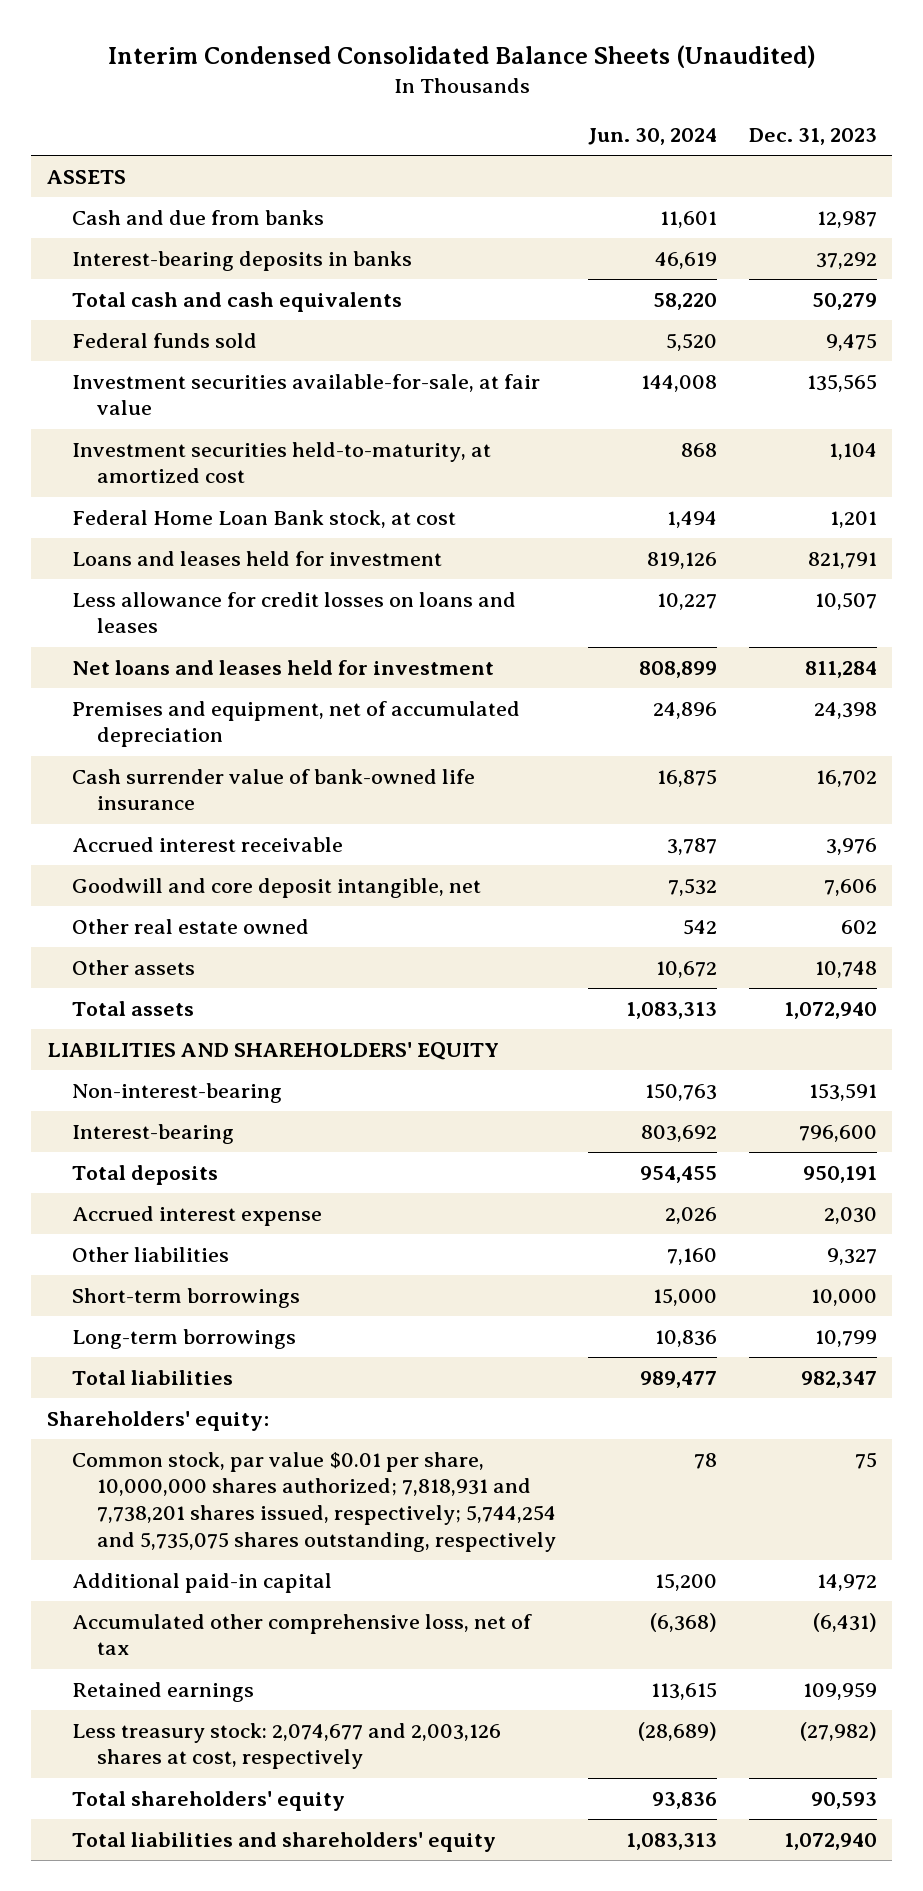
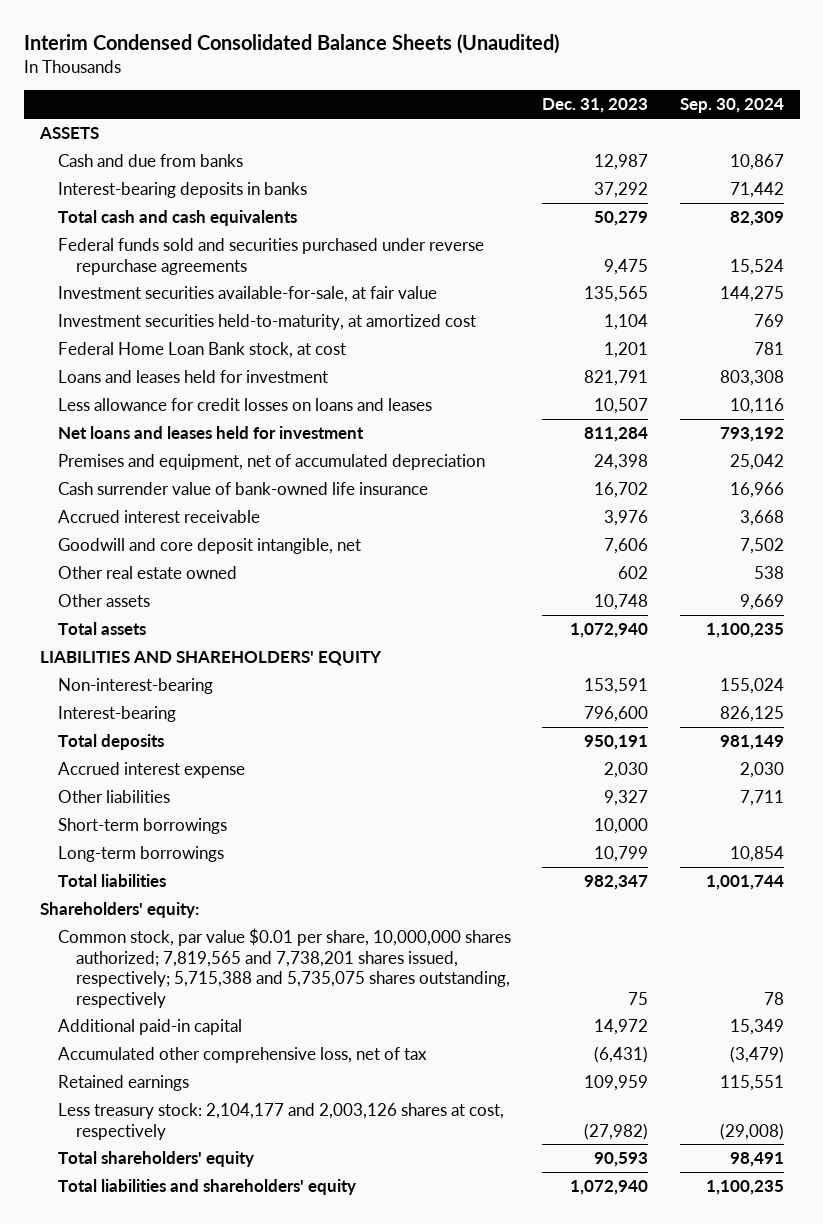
[587,128,717,146] Jun. 30, 2024 -> none
none -> [679,98,784,114] Sep. 30, 2024
[71,332,257,348] Federal funds sold -> [57,238,484,275] Federal funds sold and securities purchased under reverse repurchase agreements
[71,1451,556,1552] Common stock, par value $0.01 per share, 10,000,000 shares authorized; 7,818,931 and 7,738,201 shares issued, respectively; 5,744,254 and 5,735,075 shares outstanding, respectively -> [57,928,511,1008] Common stock, par value $0.01 per share, 10,000,000 shares authorized; 7,819,565 and 7,738,201 shares issued, respectively; 5,715,388 and 5,735,075 shares outstanding, respectively
[71,1722,501,1770] Less treasury stock: 2,074,677 and 2,003,126 shares at cost, respectively -> [57,1103,504,1140] Less treasury stock: 2,104,177 and 2,003,126 shares at cost, respectively

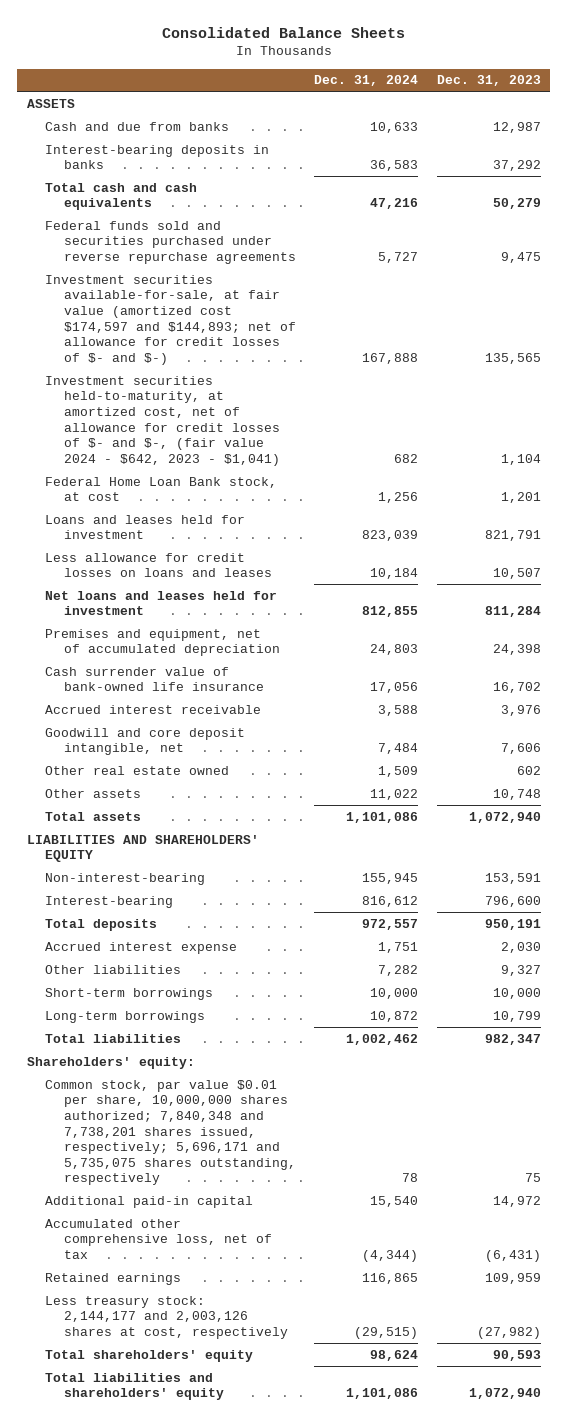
[23,34,559,55] Interim Condensed Consolidated Balance Sheets (Unaudited) -> [161,26,405,38] Consolidated Balance Sheets
[679,98,784,114] Sep. 30, 2024 -> none
none -> [314,75,419,87] Dec. 31, 2024
[57,286,437,303] Investment securities available-for-sale, at fair value -> [45,274,296,365] Investment securities available-for-sale, at fair value (amortized cost $174,597 and $144,893; net of allowance for credit losses of $- and $-)
[57,314,476,331] Investment securities held-to-maturity, at amortized cost -> [45,375,280,466] Investment securities held-to-maturity, at amortized cost, net of allowance for credit losses of $- and $-, (fair value 2024 - $642, 2023 - $1,041)
[57,928,511,1008] Common stock, par value $0.01 per share, 10,000,000 shares authorized; 7,819,565 and 7,738,201 shares issued, respectively; 5,715,388 and 5,735,075 shares outstanding, respectively -> [45,1079,296,1186] Common stock, par value $0.01 per share, 10,000,000 shares authorized; 7,840,348 and 7,738,201 shares issued, respectively; 5,696,171 and 5,735,075 shares outstanding, respectively
[57,1103,504,1140] Less treasury stock: 2,104,177 and 2,003,126 shares at cost, respectively -> [45,1295,288,1339] Less treasury stock: 2,144,177 and 2,003,126 shares at cost, respectively

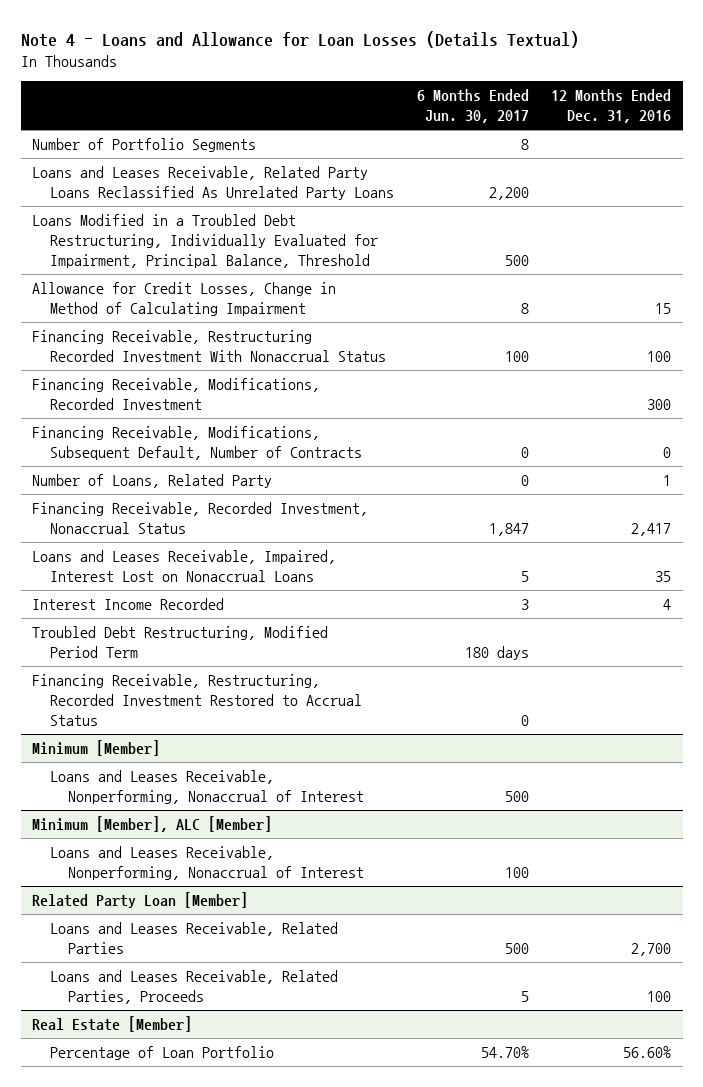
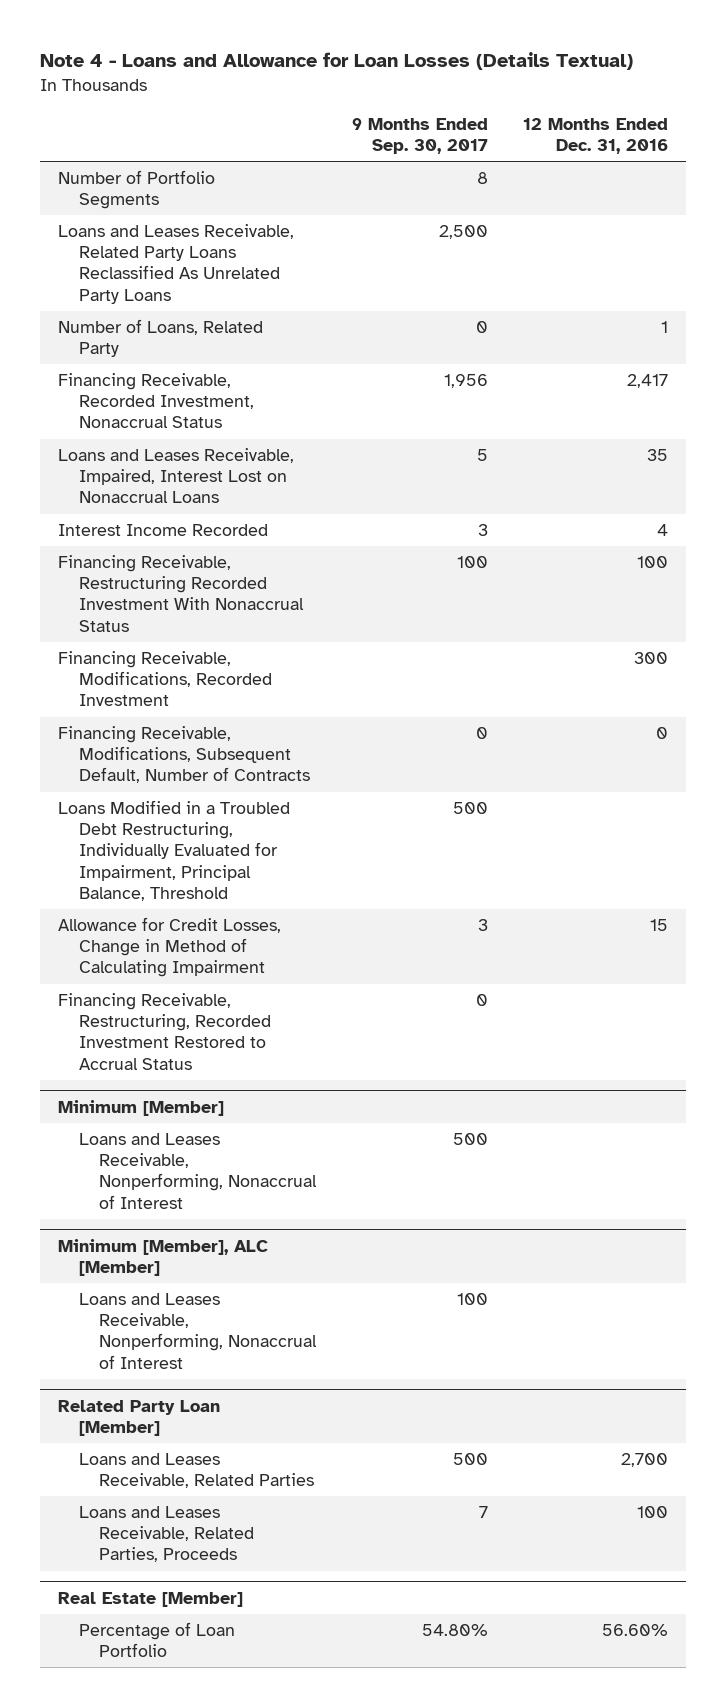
[416,89,529,124] 6 Months Ended Jun. 30, 2017 -> none
none -> [351,117,488,155] 9 Months Ended Sep. 30, 2017
[31,625,328,658] Troubled Debt Restructuring, Modified Period Term -> none
[31,329,387,362] Financing Receivable, Restructuring Recorded Investment With Nonaccrual Status -> [57,554,304,632] Financing Receivable, Restructuring Recorded Investment With Nonaccrual Status
[31,377,320,410] Financing Receivable, Modifications, Recorded Investment -> [57,650,272,707] Financing Receivable, Modifications, Recorded Investment
[31,425,363,460] Financing Receivable, Modifications, Subsequent Default, Number of Contracts -> [57,725,310,784] Financing Receivable, Modifications, Subsequent Default, Number of Contracts
[31,213,379,268] Loans Modified in a Troubled Debt Restructuring, Individually Evaluated for Impairment, Principal Balance, Threshold -> [57,799,290,901] Loans Modified in a Troubled Debt Restructuring, Individually Evaluated for Impairment, Principal Balance, Threshold
[31,281,336,316] Allowance for Credit Losses, Change in Method of Calculating Impairment -> [57,916,281,978] Allowance for Credit Losses, Change in Method of Calculating Impairment

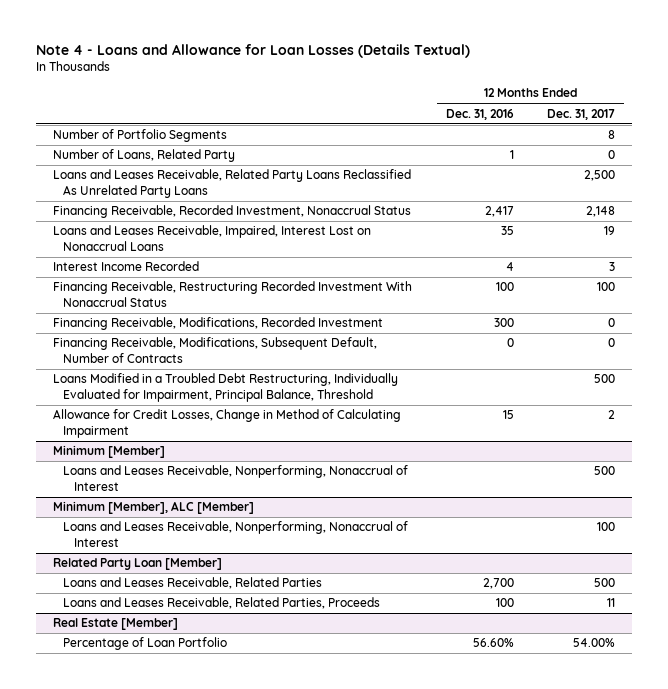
[351,117,488,155] 9 Months Ended Sep. 30, 2017 -> none
none -> [547,108,616,120] Dec. 31, 2017
[57,223,294,304] Loans and Leases Receivable, Related Party Loans Reclassified As Unrelated Party Loans -> [52,169,411,198] Loans and Leases Receivable, Related Party Loans Reclassified As Unrelated Party Loans
[57,992,271,1070] Financing Receivable, Restructuring, Recorded Investment Restored to Accrual Status -> none

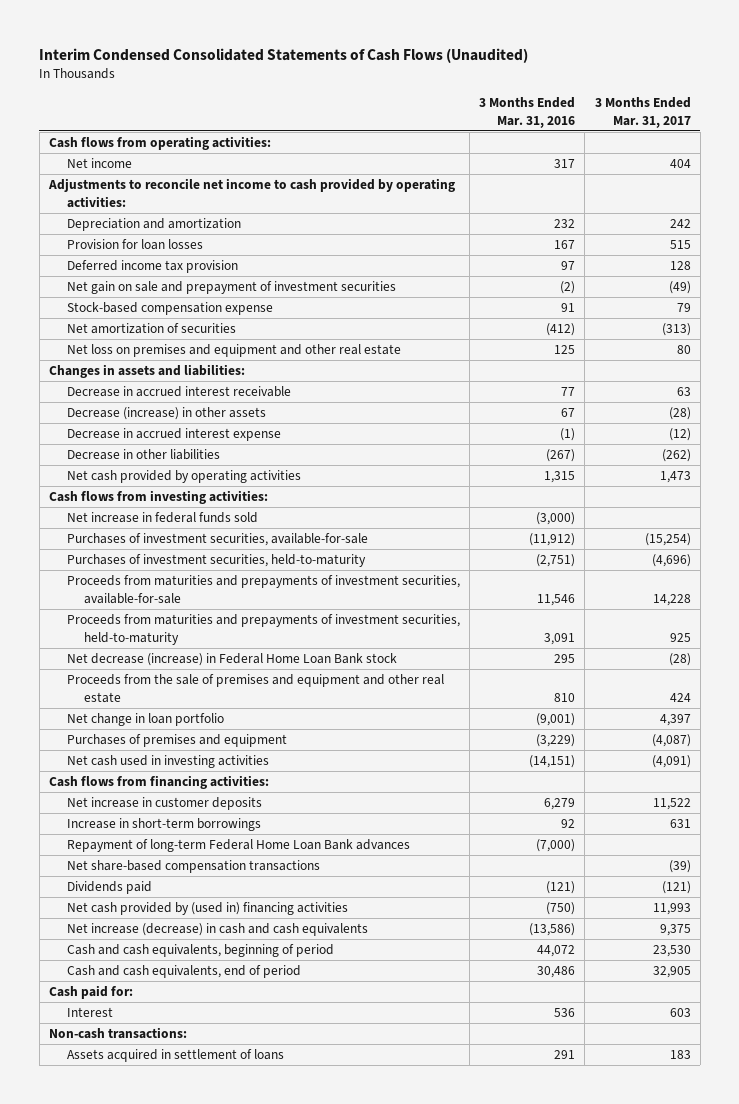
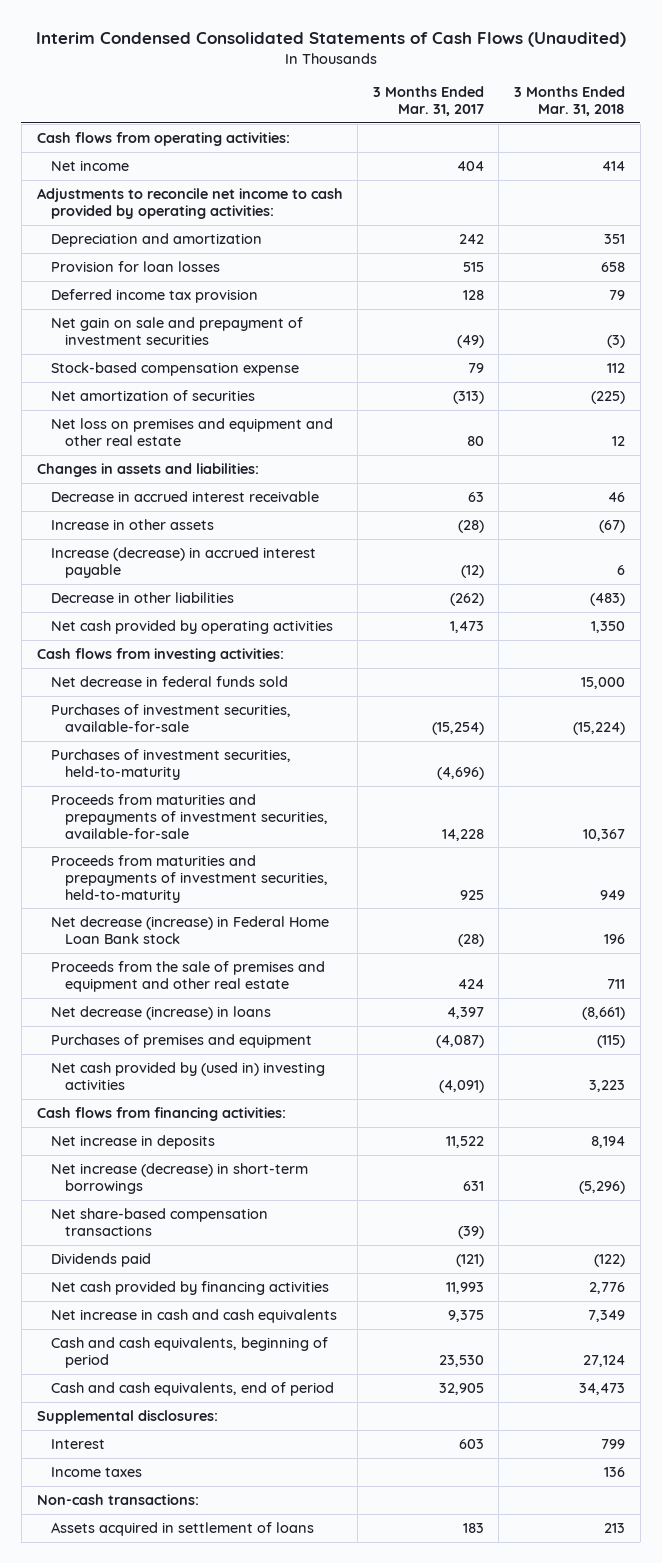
[479,97,576,128] 3 Months Ended Mar. 31, 2016 -> none
none -> [514,86,626,117] 3 Months Ended Mar. 31, 2018
[66,407,266,421] Decrease (increase) in other assets -> [50,518,214,530] Increase in other assets
[66,428,281,442] Decrease in accrued interest expense -> [50,546,316,578] Increase (decrease) in accrued interest payable
[66,512,258,524] Net increase in federal funds sold -> [50,675,288,687] Net decrease in federal funds sold
[66,713,224,727] Net change in loan portfolio -> [50,1005,271,1020] Net decrease (increase) in loans
[66,755,269,769] Net cash used in investing activities -> [50,1061,325,1090] Net cash provided by (used in) investing activities
[66,839,410,853] Repayment of long-term Federal Home Loan Bank advances -> none
[66,797,262,811] Net increase in customer deposits -> [50,1134,215,1149] Net increase in deposits
[66,818,261,832] Increase in short-term borrowings -> [50,1162,308,1194] Net increase (decrease) in short-term borrowings
[66,902,348,916] Net cash provided by (used in) financing activities -> [50,1280,329,1295] Net cash provided by financing activities
[66,923,368,937] Net increase (decrease) in cash and cash equivalents -> [50,1308,337,1323] Net increase in cash and cash equivalents
[48,985,133,1000] Cash paid for: -> [36,1409,218,1424] Supplemental disclosures:
none -> [50,1466,142,1477] Income taxes

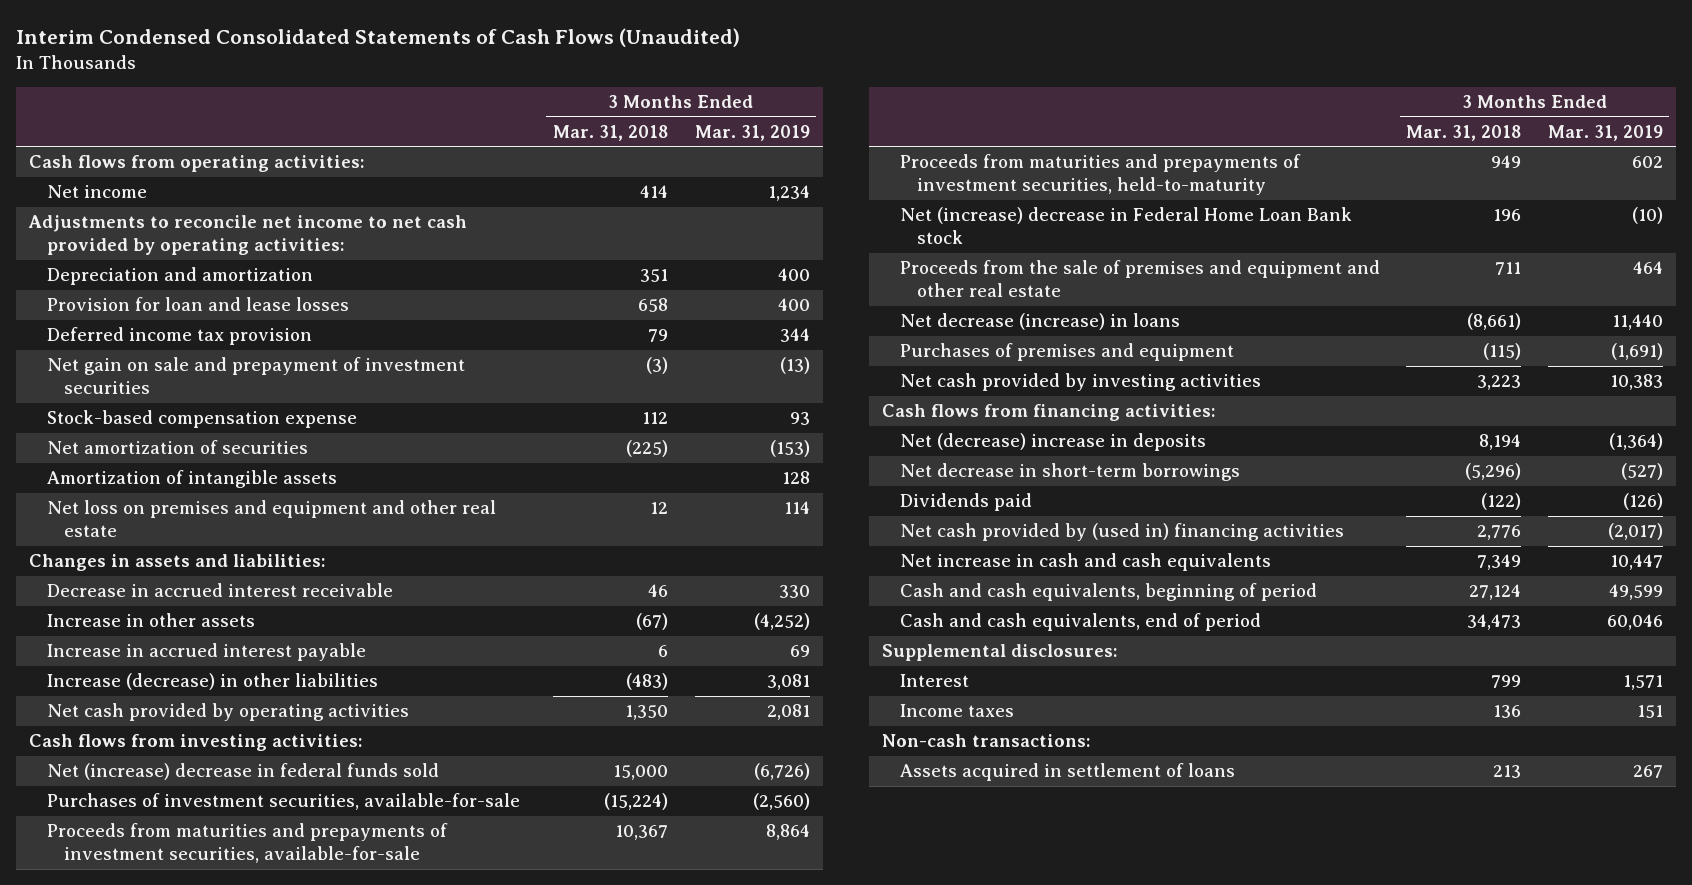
[372,86,484,117] 3 Months Ended Mar. 31, 2017 -> none
none -> [694,124,810,141] Mar. 31, 2019
[36,187,343,219] Adjustments to reconcile net income to cash provided by operating activities: -> [27,215,467,256] Adjustments to reconcile net income to net cash provided by operating activities:
[50,260,220,272] Provision for loan losses -> [46,297,349,312] Provision for loan and lease losses
none -> [46,470,337,489] Amortization of intangible assets
[50,546,316,578] Increase (decrease) in accrued interest payable -> [46,643,366,662] Increase in accrued interest payable
[50,591,234,603] Decrease in other liabilities -> [46,673,378,691] Increase (decrease) in other liabilities
[50,675,288,687] Net decrease in federal funds sold -> [46,763,439,781] Net (increase) decrease in federal funds sold
[50,748,291,780] Purchases of investment securities, held-to-maturity -> none
[50,915,329,944] Net decrease (increase) in Federal Home Loan Bank stock -> [899,207,1352,245] Net (increase) decrease in Federal Home Loan Bank stock
[50,1061,325,1090] Net cash provided by (used in) investing activities -> [899,373,1261,392] Net cash provided by investing activities
[50,1207,268,1236] Net share-based compensation transactions -> none
[50,1134,215,1149] Net increase in deposits -> [899,433,1206,452] Net (decrease) increase in deposits
[50,1162,308,1194] Net increase (decrease) in short-term borrowings -> [899,463,1240,482] Net decrease in short-term borrowings
[50,1280,329,1295] Net cash provided by financing activities -> [899,523,1344,542] Net cash provided by (used in) financing activities

